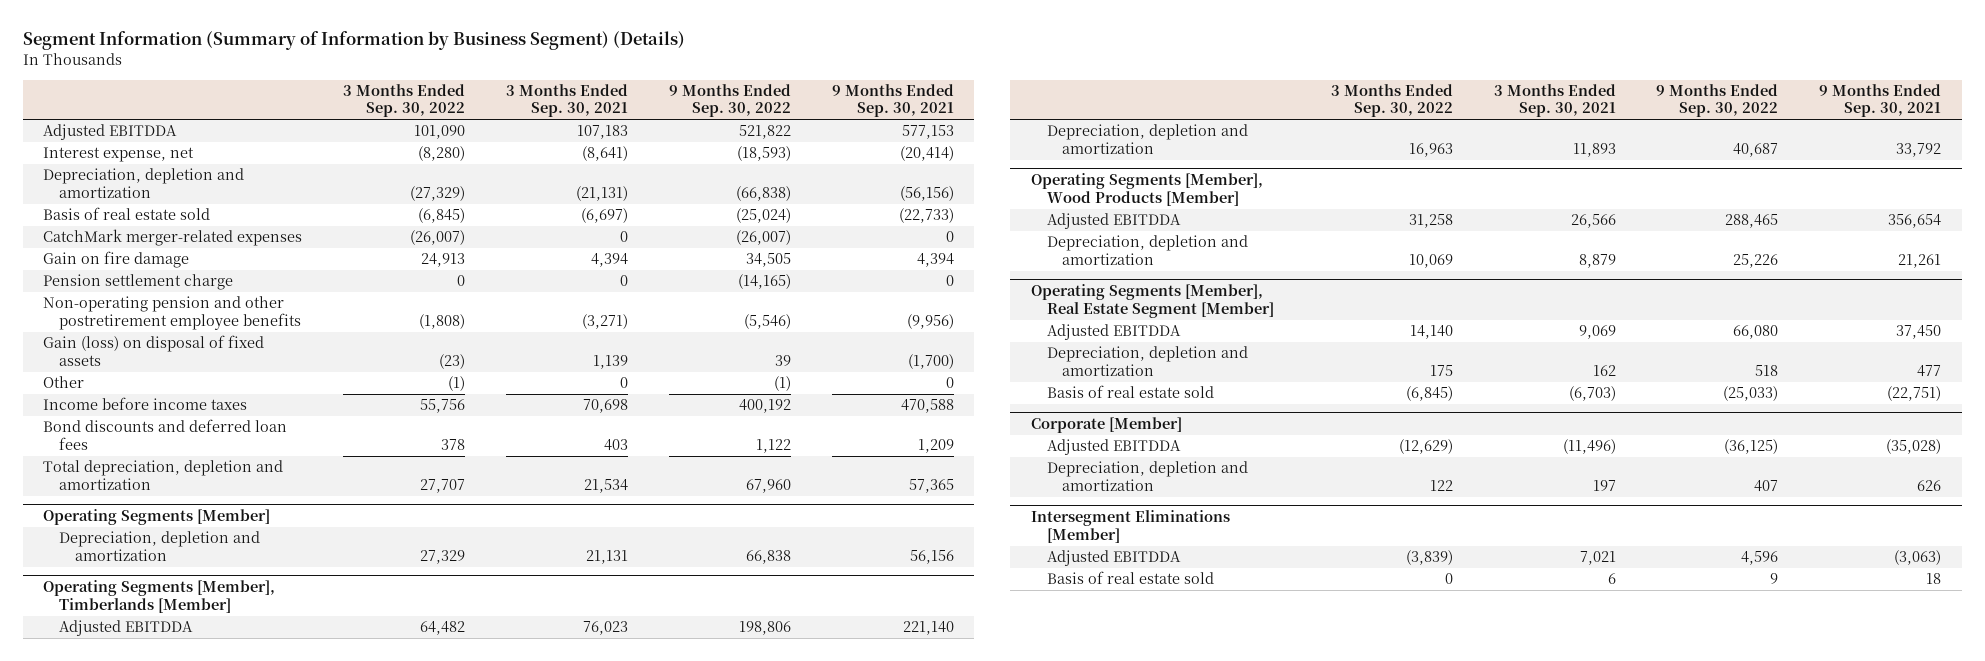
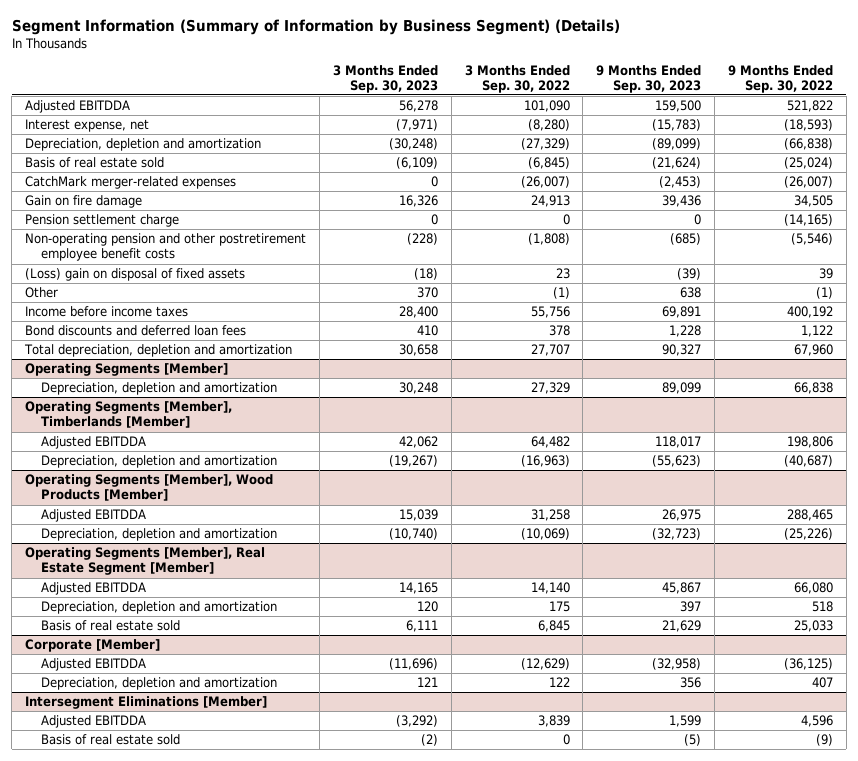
[506,83,629,118] 3 Months Ended Sep. 30, 2021 -> none
[831,83,954,118] 9 Months Ended Sep. 30, 2021 -> none
none -> [332,64,438,93] 3 Months Ended Sep. 30, 2023
none -> [596,64,702,93] 9 Months Ended Sep. 30, 2023
[43,296,302,330] Non-operating pension and other postretirement employee benefits -> [25,233,307,262] Non-operating pension and other postretirement employee benefit costs
[43,335,265,366] Gain (loss) on disposal of fixed assets -> [25,268,246,282] (Loss) gain on disposal of fixed assets
[439,353,466,369] (23) -> [555,268,570,280] 23
[1408,142,1453,157] 16,963 -> [520,455,570,468] (16,963)
[1733,142,1779,157] 40,687 -> [783,455,833,468] (40,687)
[1408,253,1453,268] 10,069 -> [520,528,570,541] (10,069)
[1733,253,1779,268] 25,226 -> [783,528,833,541] (25,226)
[1405,386,1453,402] (6,845) -> [537,620,570,633] 6,845
[1723,386,1779,402] (25,033) -> [793,620,833,633] 25,033
[1405,550,1453,566] (3,839) -> [537,715,570,728] 3,839
[1770,573,1779,585] 9 -> [815,734,833,747] (9)

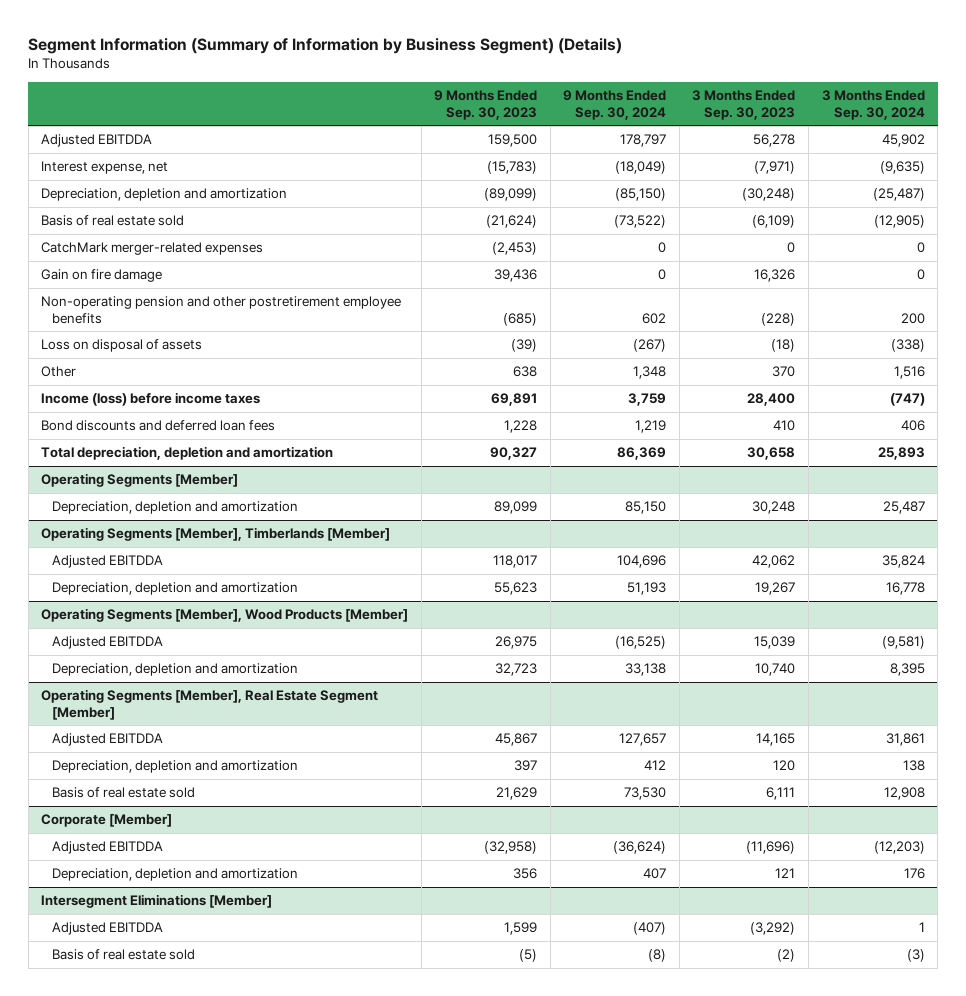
[464,64,570,93] 3 Months Ended Sep. 30, 2022 -> none
[727,64,833,93] 9 Months Ended Sep. 30, 2022 -> none
none -> [563,90,667,120] 9 Months Ended Sep. 30, 2024
none -> [821,90,925,120] 3 Months Ended Sep. 30, 2024
[25,214,180,228] Pension settlement charge -> none
[25,233,307,262] Non-operating pension and other postretirement employee benefit costs -> [41,296,402,324] Non-operating pension and other postretirement employee benefits
[25,268,246,282] (Loss) gain on disposal of fixed assets -> [41,339,203,353] Loss on disposal of assets
[25,306,189,318] Income before income taxes -> [41,392,261,407] Income (loss) before income taxes
[388,455,438,468] (19,267) -> [755,582,796,596] 19,267
[652,455,702,468] (55,623) -> [494,582,538,596] 55,623
[388,528,438,541] (10,740) -> [755,663,796,677] 10,740
[652,528,702,541] (32,723) -> [495,663,538,677] 32,723

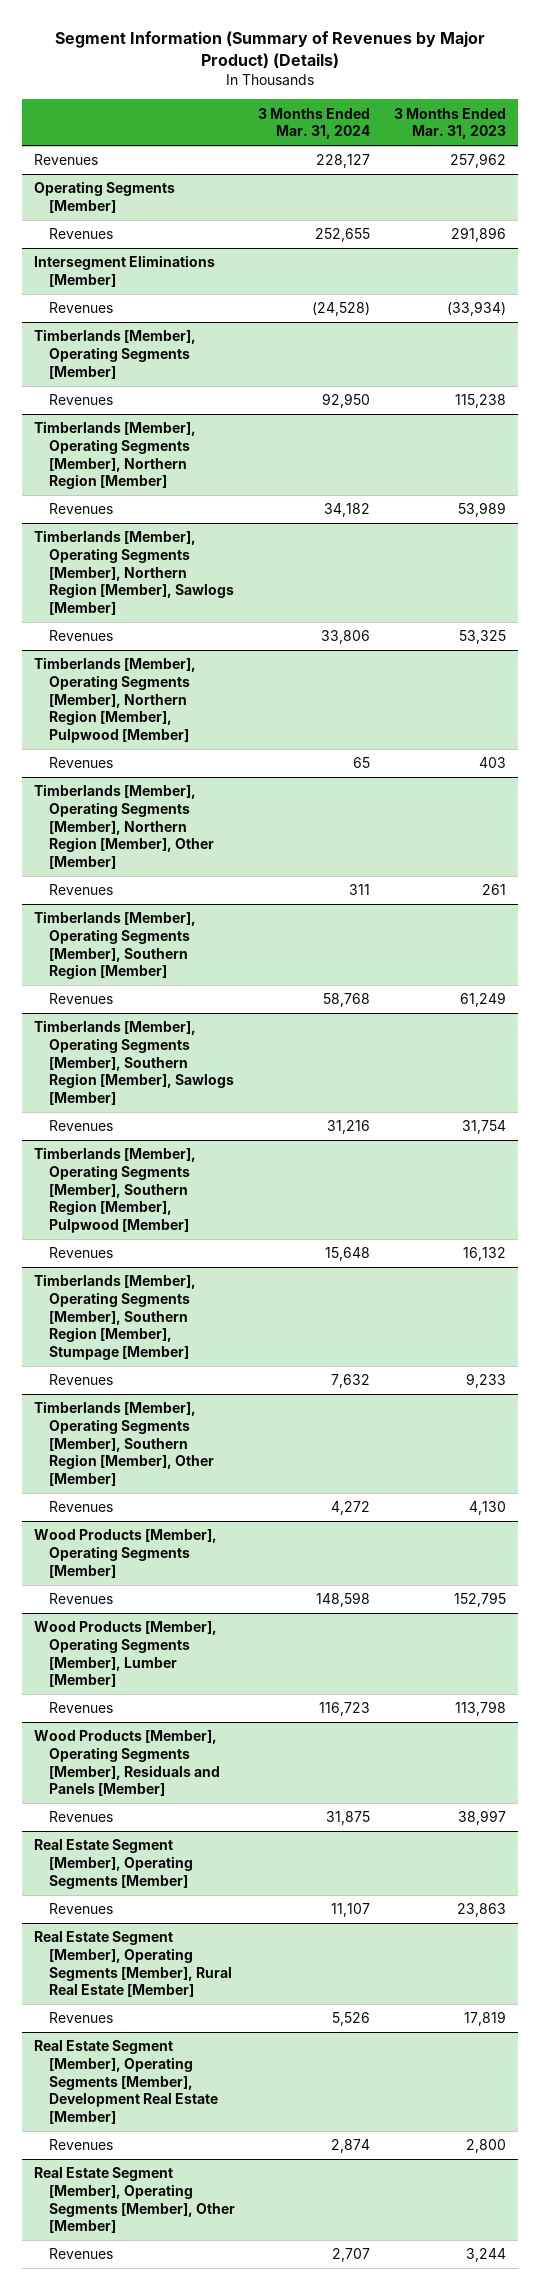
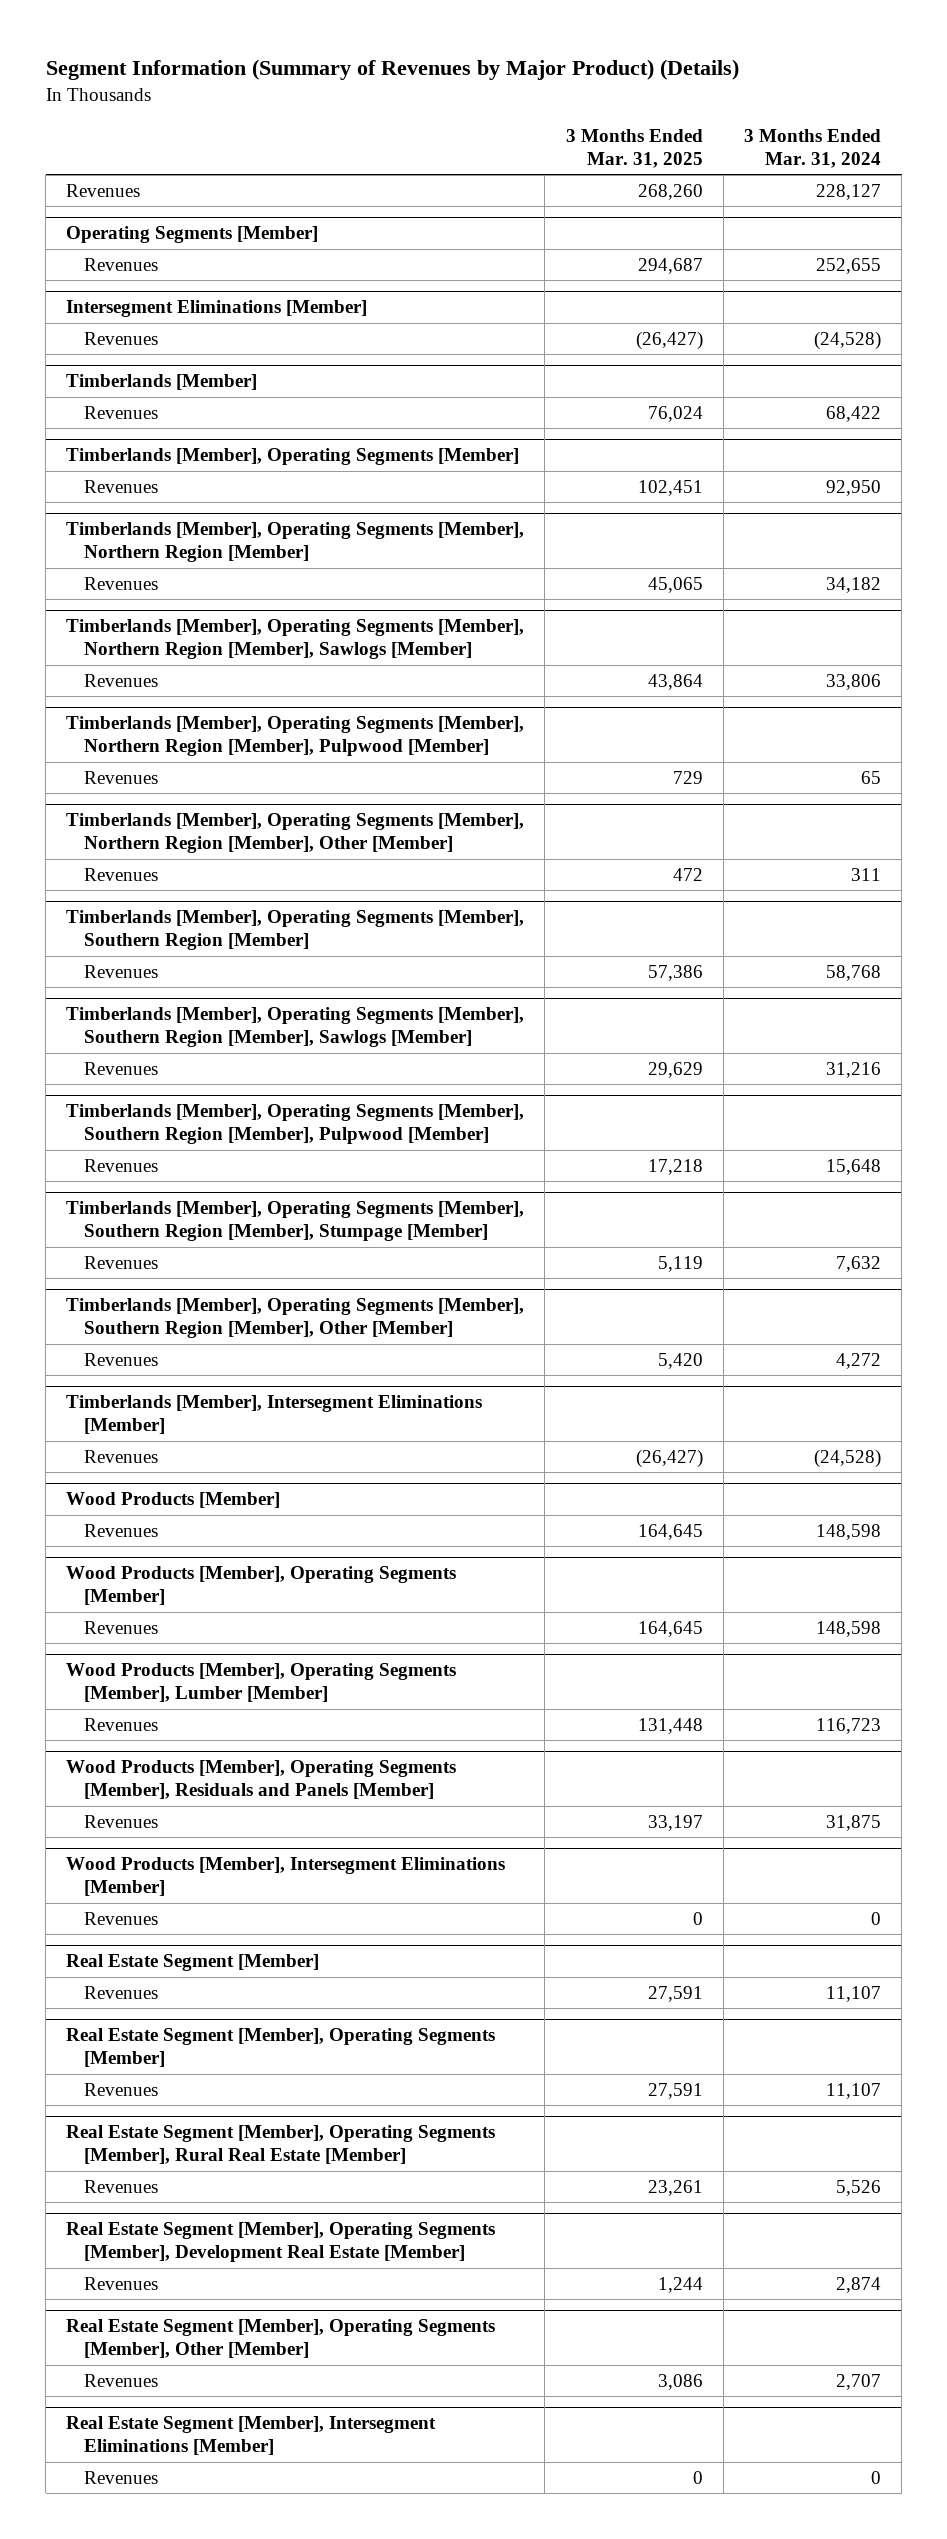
[393,107,506,140] 3 Months Ended Mar. 31, 2023 -> none
none -> [565,129,703,169] 3 Months Ended Mar. 31, 2025
none -> [66,374,258,391] Timberlands [Member]
none -> [83,405,158,419] Revenues
none -> [66,1395,483,1435] Timberlands [Member], Intersegment Eliminations [Member]
none -> [83,1449,158,1463] Revenues
none -> [66,1492,281,1509] Wood Products [Member]
none -> [83,1523,158,1537] Revenues
none -> [66,1857,506,1897] Wood Products [Member], Intersegment Eliminations [Member]
none -> [83,1911,158,1925] Revenues
none -> [66,1954,320,1972] Real Estate Segment [Member]
none -> [83,1985,158,1999] Revenues
none -> [66,2416,437,2456] Real Estate Segment [Member], Intersegment Eliminations [Member]
none -> [83,2470,158,2484] Revenues

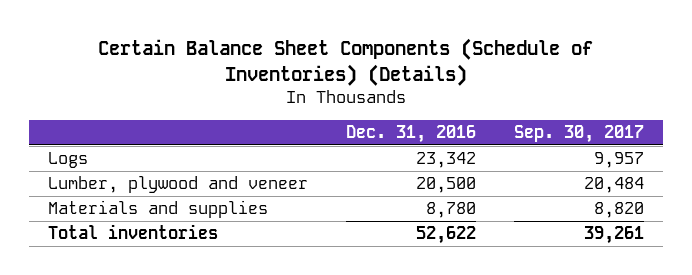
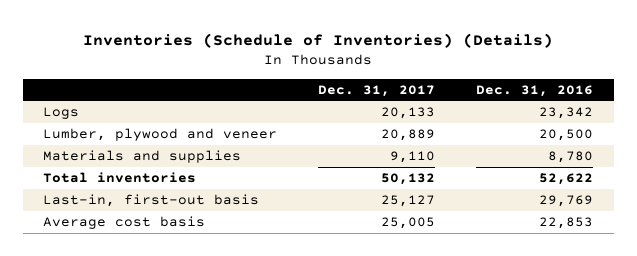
[97,37,593,86] Certain Balance Sheet Components (Schedule of Inventories) (Details) -> [83,33,554,49] Inventories (Schedule of Inventories) (Details)
[514,125,645,144] Sep. 30, 2017 -> none
none -> [318,84,436,97] Dec. 31, 2017
none -> [43,194,260,208] Last-in, first-out basis
none -> [43,216,206,230] Average cost basis

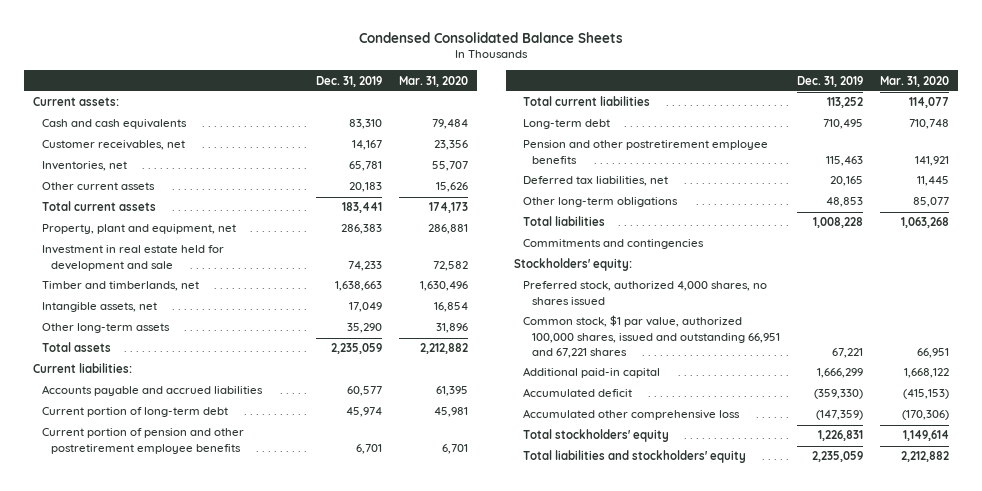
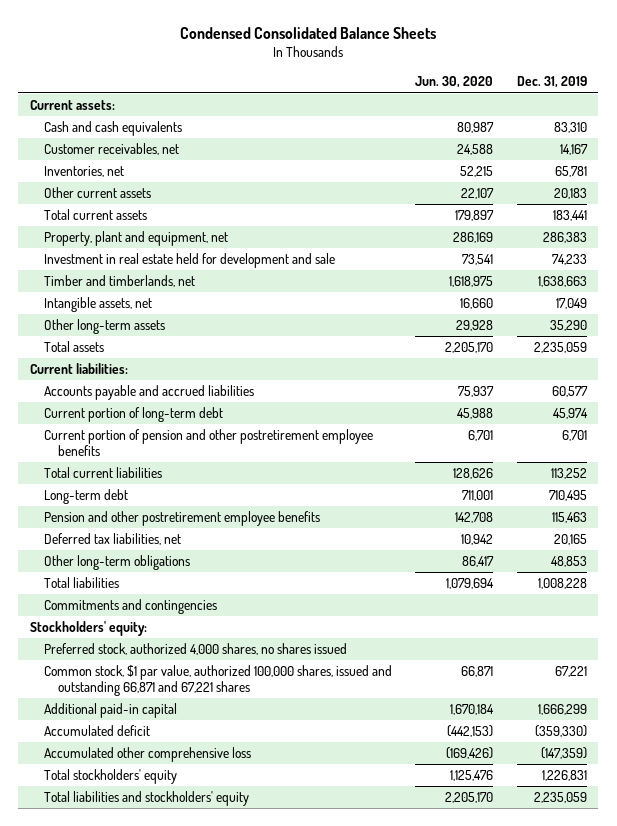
[399,75,469,87] Mar. 31, 2020 -> none
none -> [415,76,494,89] Jun. 30, 2020
[523,315,781,358] Common stock, $1 par value, authorized 100,000 shares, issued and outstanding 66,951 and 67,221 shares -> [44,664,393,696] Common stock, $1 par value, authorized 100,000 shares, issued and outstanding 66,871 and 67,221 shares

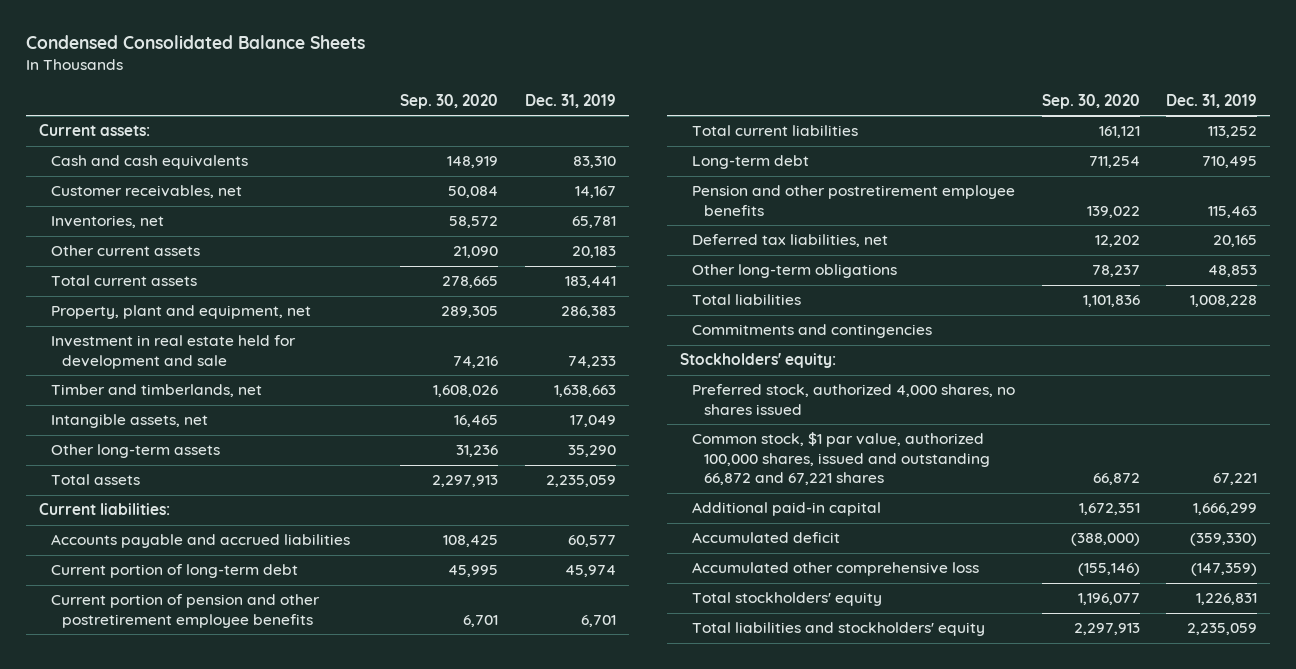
[415,76,494,89] Jun. 30, 2020 -> none
none -> [400,93,499,109] Sep. 30, 2020
[44,664,393,696] Common stock, $1 par value, authorized 100,000 shares, issued and outstanding 66,871 and 67,221 shares -> [692,432,990,486] Common stock, $1 par value, authorized 100,000 shares, issued and outstanding 66,872 and 67,221 shares

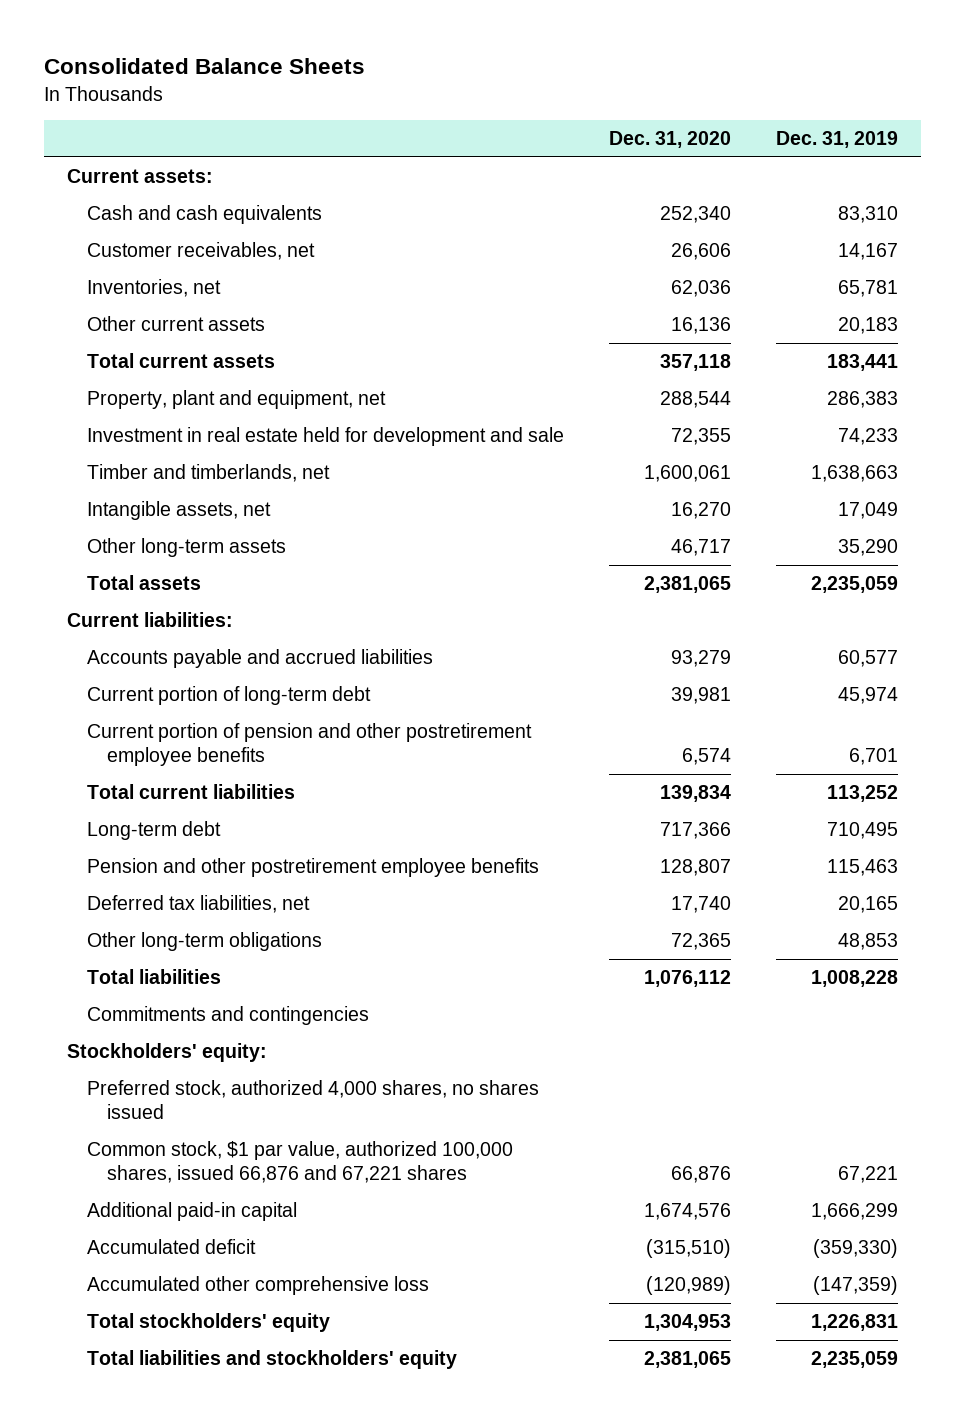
[25,35,365,50] Condensed Consolidated Balance Sheets -> [44,58,366,75] Consolidated Balance Sheets
[400,93,499,109] Sep. 30, 2020 -> none
none -> [608,131,731,149] Dec. 31, 2020
[692,432,990,486] Common stock, $1 par value, authorized 100,000 shares, issued and outstanding 66,872 and 67,221 shares -> [86,1141,513,1184] Common stock, $1 par value, authorized 100,000 shares, issued 66,876 and 67,221 shares

